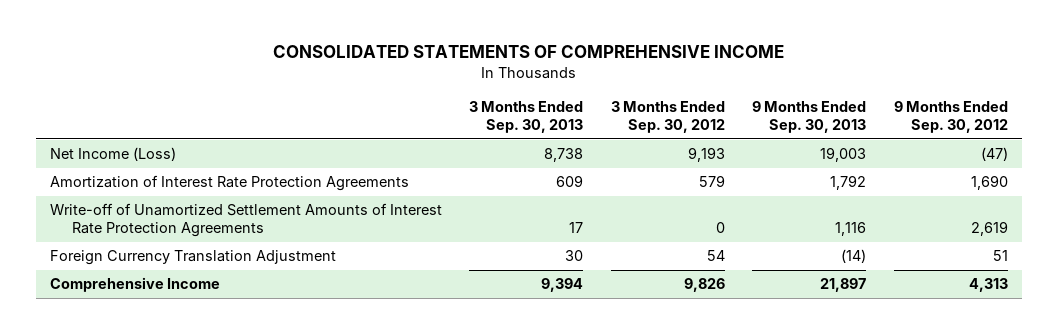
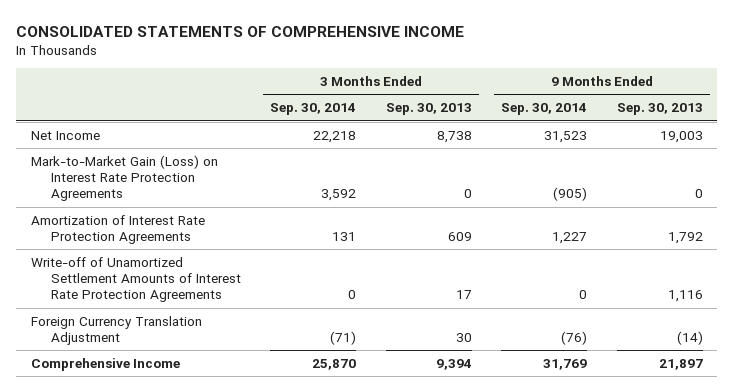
[610,101,725,134] 3 Months Ended Sep. 30, 2012 -> none
[894,101,1009,134] 9 Months Ended Sep. 30, 2012 -> none
none -> [270,103,357,116] Sep. 30, 2014
none -> [501,103,588,116] Sep. 30, 2014
[49,147,176,162] Net Income (Loss) -> [30,130,100,140] Net Income
none -> [30,154,218,202] Mark-to-Market Gain (Loss) on Interest Rate Protection Agreements

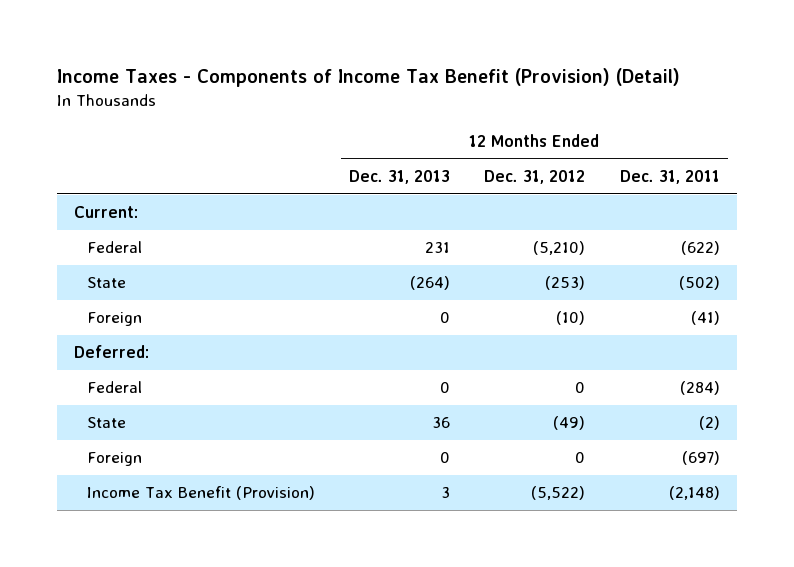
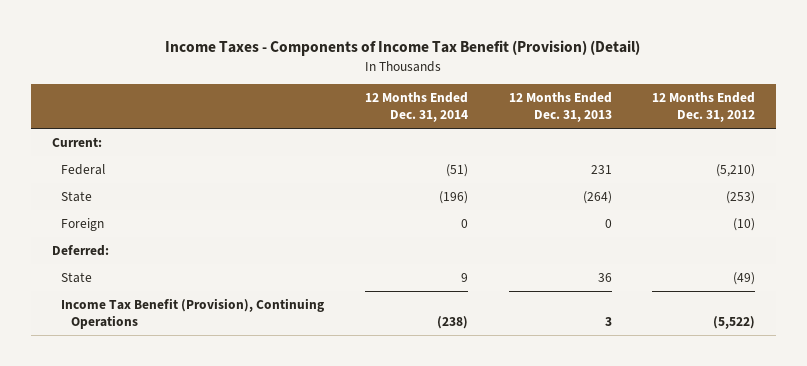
[619,170,720,185] Dec. 31, 2011 -> none
none -> [364,92,468,123] 12 Months Ended Dec. 31, 2014
[86,381,142,394] Federal -> none
[86,452,142,467] Foreign -> none
[86,486,315,501] Income Tax Benefit (Provision) -> [61,297,325,329] Income Tax Benefit (Provision), Continuing Operations

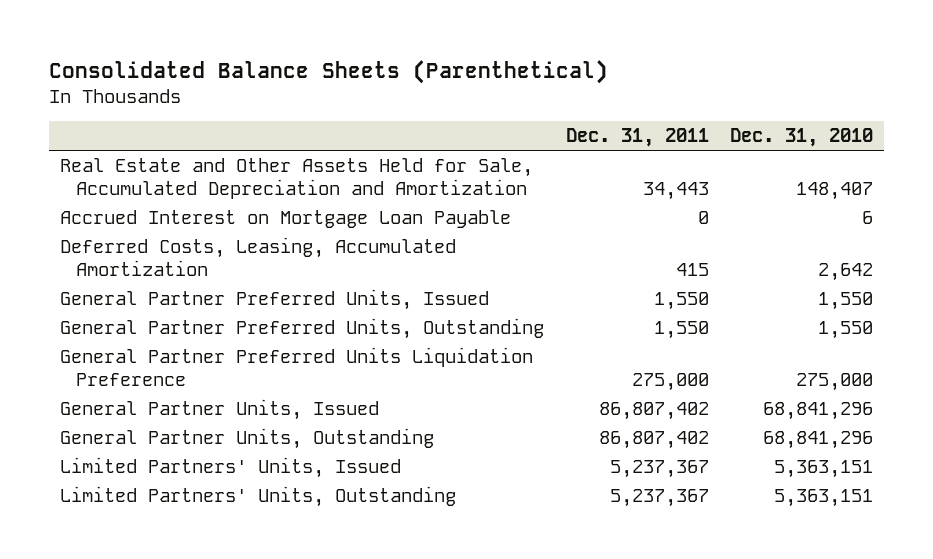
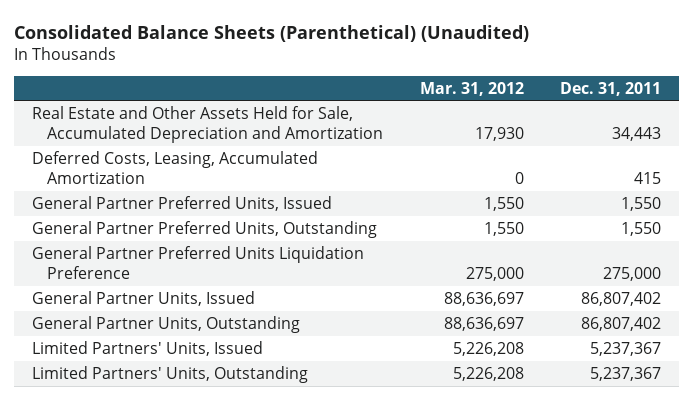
[49,59,609,84] Consolidated Balance Sheets (Parenthetical) -> [13,24,529,42] Consolidated Balance Sheets (Parenthetical) (Unaudited)
[729,127,873,147] Dec. 31, 2010 -> none
none -> [419,81,524,96] Mar. 31, 2012
[60,209,512,228] Accrued Interest on Mortgage Loan Payable -> none

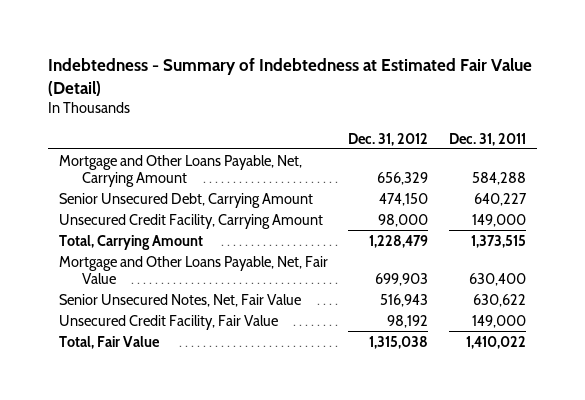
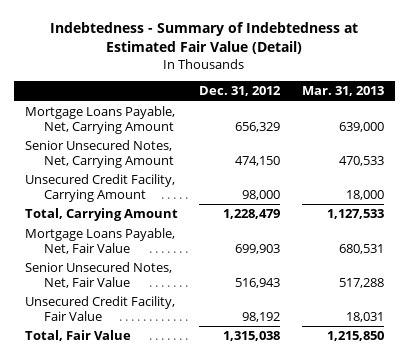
[449,132,527,146] Dec. 31, 2011 -> none
none -> [301,86,384,97] Mar. 31, 2013
[58,154,302,187] Mortgage and Other Loans Payable, Net, Carrying Amount -> [24,106,175,134] Mortgage Loans Payable, Net, Carrying Amount
[58,192,313,208] Senior Unsecured Debt, Carrying Amount -> [24,140,174,168] Senior Unsecured Notes, Net, Carrying Amount
[58,255,328,284] Mortgage and Other Loans Payable, Net, Fair Value -> [24,228,175,254] Mortgage Loans Payable, Net, Fair Value

